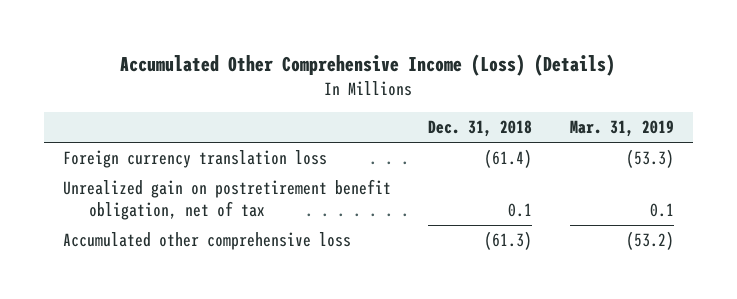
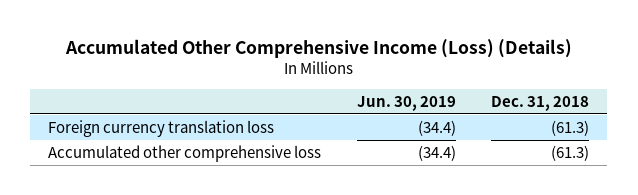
[569,120,674,138] Mar. 31, 2019 -> none
none -> [356,95,456,111] Jun. 30, 2019
[62,179,391,221] Unrealized gain on postretirement benefit obligation, net of tax -> none
[484,149,533,169] (61.4) -> [551,119,590,136] (61.3)

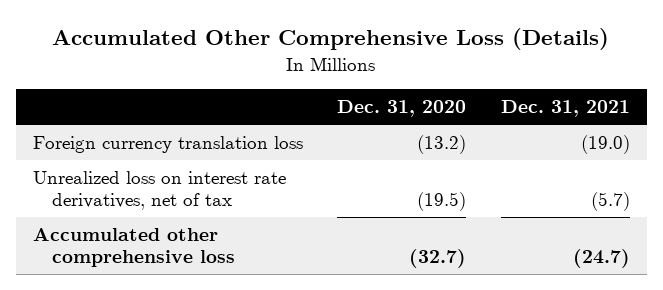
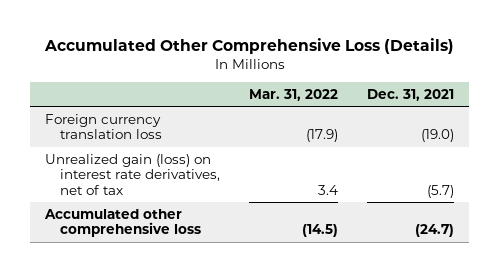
[337,100,467,118] Dec. 31, 2020 -> none
none -> [249,88,339,101] Mar. 31, 2022
[33,170,287,211] Unrealized loss on interest rate derivatives, net of tax -> [44,153,221,195] Unrealized gain (loss) on interest rate derivatives, net of tax

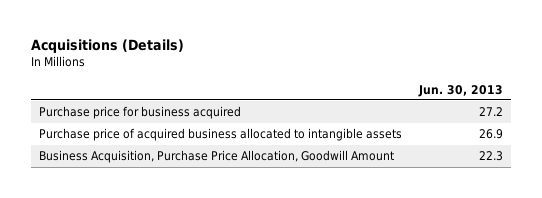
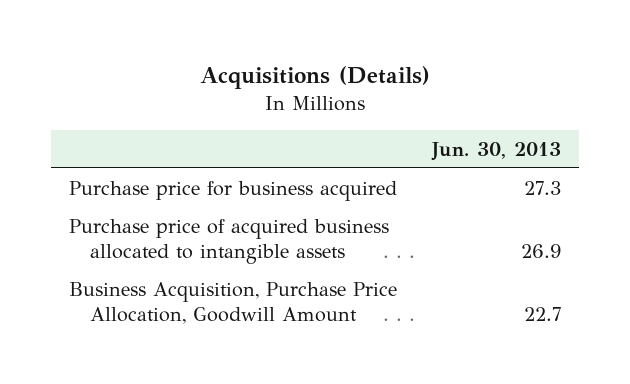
[479,107,504,117] 27.2 -> [524,180,562,195] 27.3
[479,151,504,162] 22.3 -> [524,307,562,322] 22.7

